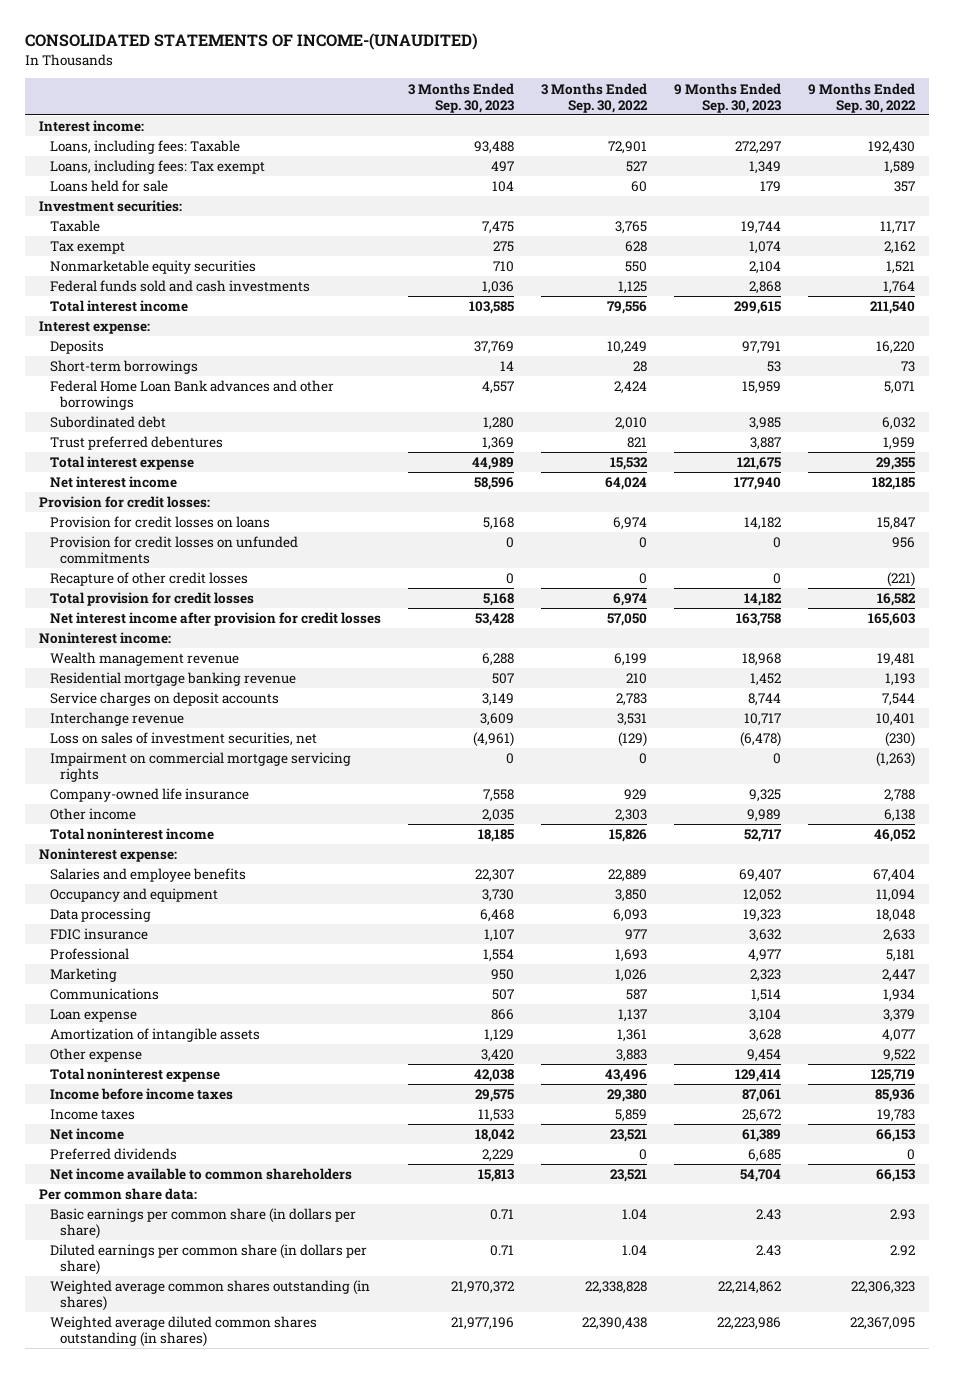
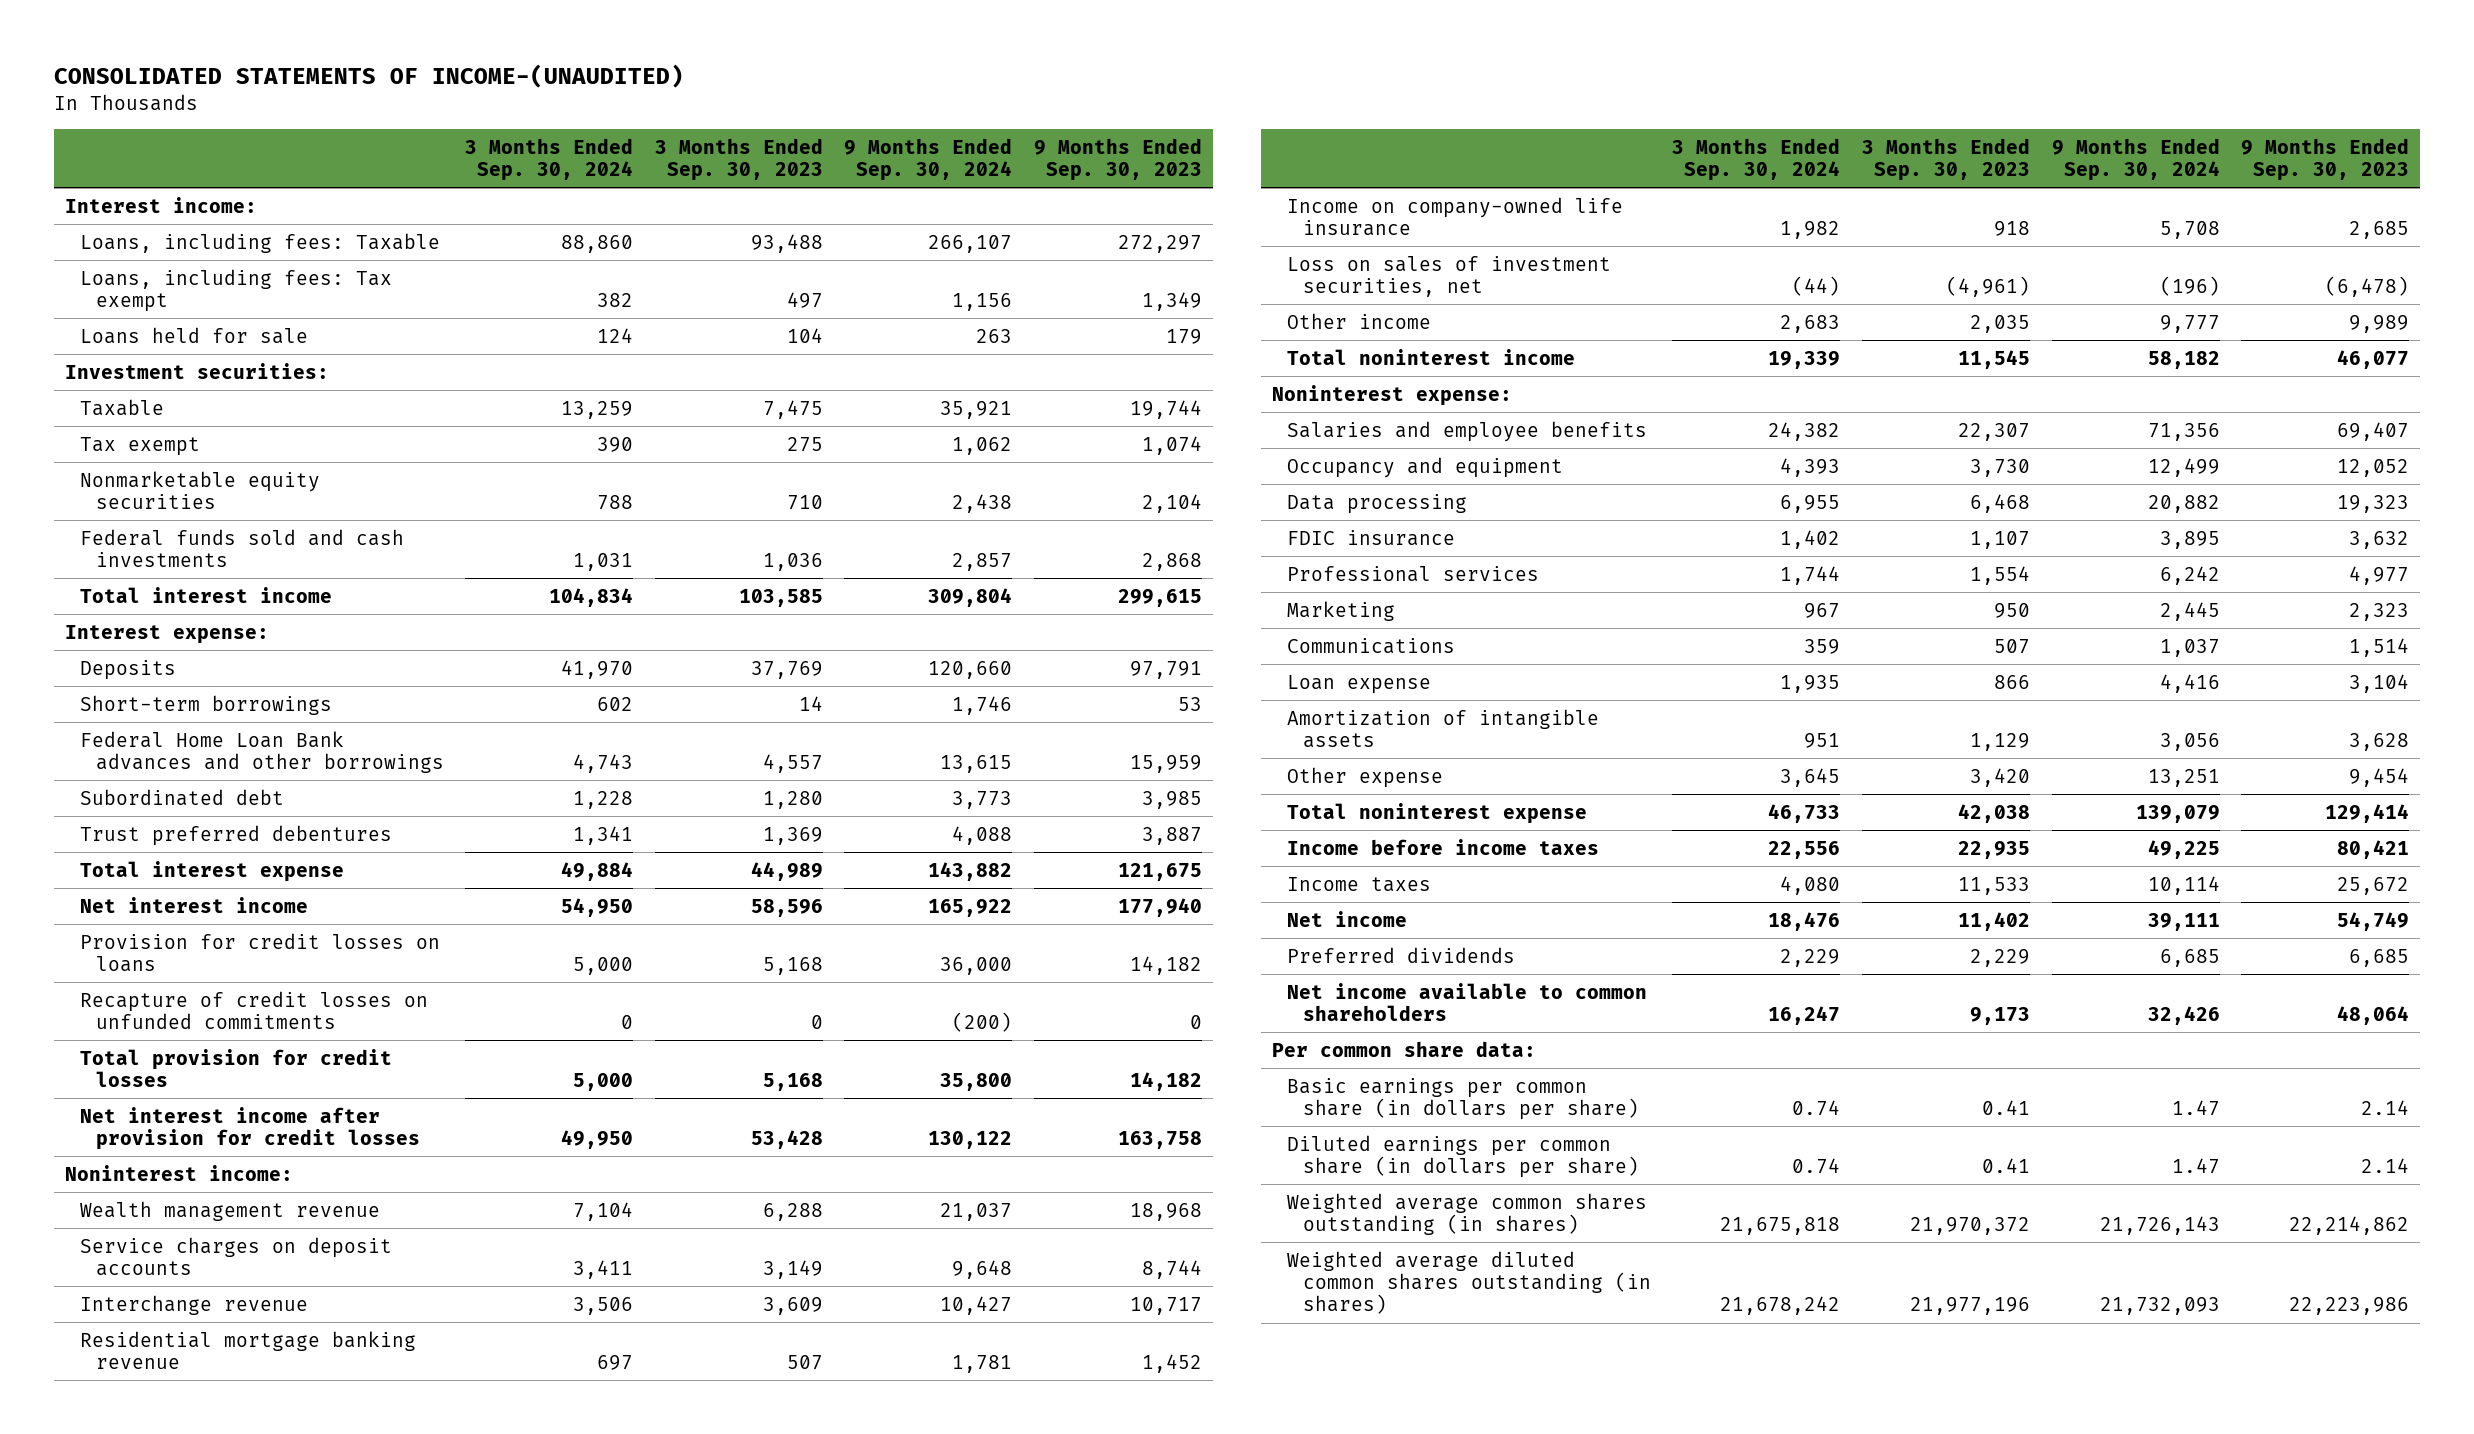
[540,82,648,113] 3 Months Ended Sep. 30, 2022 -> none
[808,82,917,113] 9 Months Ended Sep. 30, 2022 -> none
none -> [465,137,634,181] 3 Months Ended Sep. 30, 2024
none -> [844,137,1013,181] 9 Months Ended Sep. 30, 2024
[38,496,210,509] Provision for credit losses: -> none
[49,572,248,587] Recapture of other credit losses -> none
[49,536,298,565] Provision for credit losses on unfunded commitments -> [80,990,429,1030] Recapture of credit losses on unfunded commitments
[49,672,296,687] Residential mortgage banking revenue -> [80,1330,417,1370] Residential mortgage banking revenue
none -> [1287,196,1624,237] Income on company-owned life insurance
[49,752,351,783] Impairment on commercial mortgage servicing rights -> none
[49,788,249,803] Company-owned life insurance -> none
[477,829,514,843] 18,185 -> [1957,349,2030,369] 11,545
[744,829,783,843] 52,717 -> [2337,349,2410,369] 46,077
[49,948,129,961] Professional -> [1287,565,1540,582] Professional services
[474,1089,514,1103] 29,575 -> [1957,840,2030,859] 22,935
[742,1089,782,1103] 87,061 -> [2337,839,2410,859] 80,421
[474,1129,515,1143] 18,042 -> [1957,911,2030,931] 11,402
[742,1129,782,1143] 61,389 -> [2337,911,2410,931] 54,749
[477,1169,514,1183] 15,813 -> [1969,1007,2030,1026] 9,173
[740,1169,782,1183] 54,704 -> [2337,1006,2410,1026] 48,064
[489,1209,514,1221] 0.71 -> [1981,1100,2030,1116] 0.41
[756,1209,782,1221] 2.43 -> [2361,1100,2410,1116] 2.14
[489,1245,514,1257] 0.71 -> [1981,1158,2030,1174] 0.41
[756,1245,782,1257] 2.43 -> [2361,1158,2410,1174] 2.14

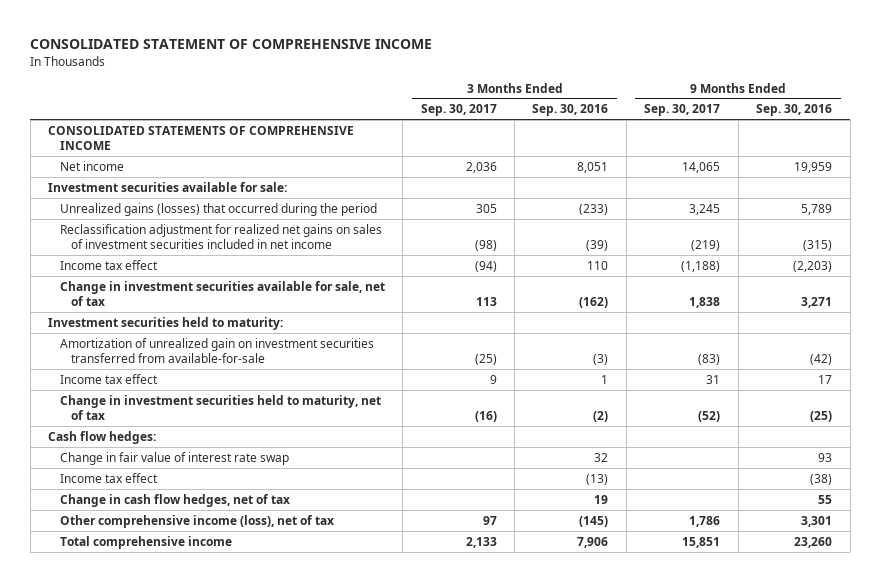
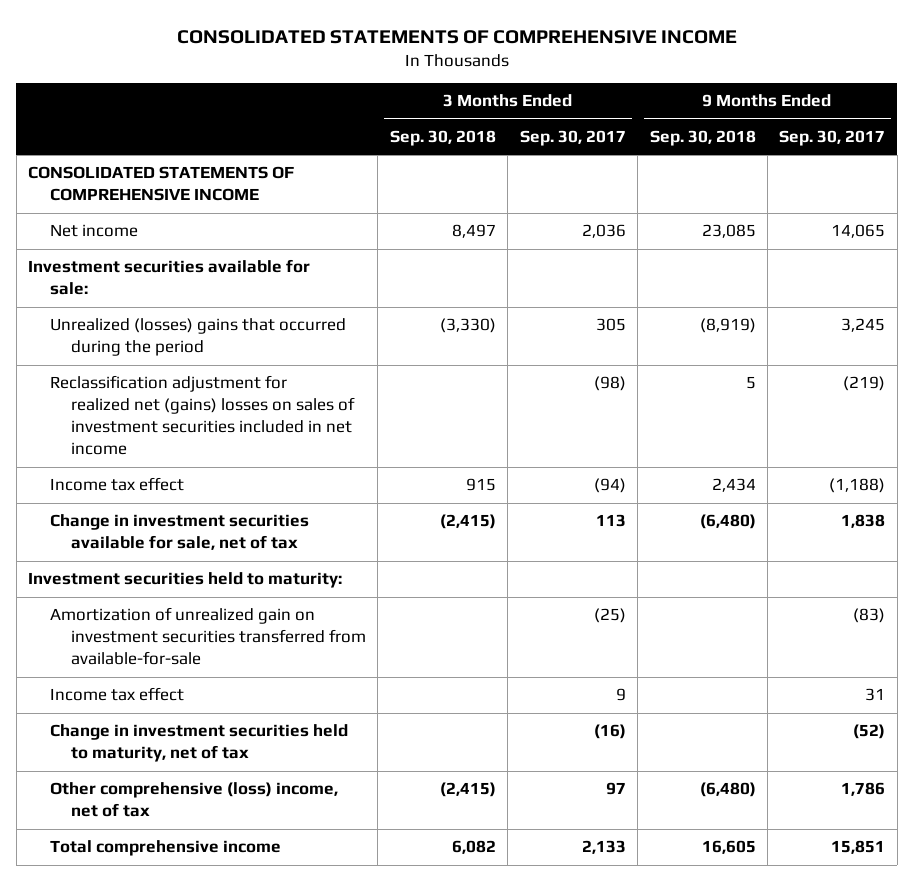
[30,39,433,50] CONSOLIDATED STATEMENT OF COMPREHENSIVE INCOME -> [176,29,737,44] CONSOLIDATED STATEMENTS OF COMPREHENSIVE INCOME
[532,104,609,117] Sep. 30, 2016 -> none
[756,104,833,117] Sep. 30, 2016 -> none
none -> [389,130,496,147] Sep. 30, 2018
none -> [649,130,756,147] Sep. 30, 2018
[59,202,377,216] Unrealized gains (losses) that occurred during the period -> [49,318,346,357] Unrealized (losses) gains that occurred during the period
[59,223,382,249] Reclassification adjustment for realized net gains on sales of investment securities included in net income -> [49,375,356,456] Reclassification adjustment for realized net (gains) losses on sales of investment securities included in net income
[48,430,157,444] Cash flow hedges: -> none
[59,451,289,465] Change in fair value of interest rate swap -> none
[59,472,158,483] Income tax effect -> none
[59,493,290,507] Change in cash flow hedges, net of tax -> none
[59,514,334,528] Other comprehensive income (loss), net of tax -> [49,782,338,818] Other comprehensive (loss) income, net of tax

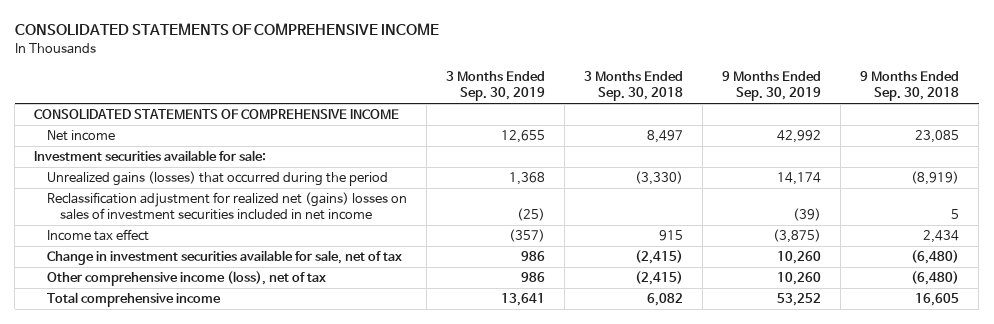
[519,130,626,147] Sep. 30, 2017 -> none
[779,130,886,147] Sep. 30, 2017 -> none
none -> [446,71,546,102] 3 Months Ended Sep. 30, 2019
none -> [722,71,822,102] 9 Months Ended Sep. 30, 2019
[49,318,346,357] Unrealized (losses) gains that occurred during the period -> [47,171,389,187] Unrealized gains (losses) that occurred during the period
[28,572,343,589] Investment securities held to maturity: -> none
[49,607,367,666] Amortization of unrealized gain on investment securities transferred from available-for-sale -> none
[49,687,184,702] Income tax effect -> none
[49,724,348,763] Change in investment securities held to maturity, net of tax -> none
[49,782,338,818] Other comprehensive (loss) income, net of tax -> [47,271,327,287] Other comprehensive income (loss), net of tax

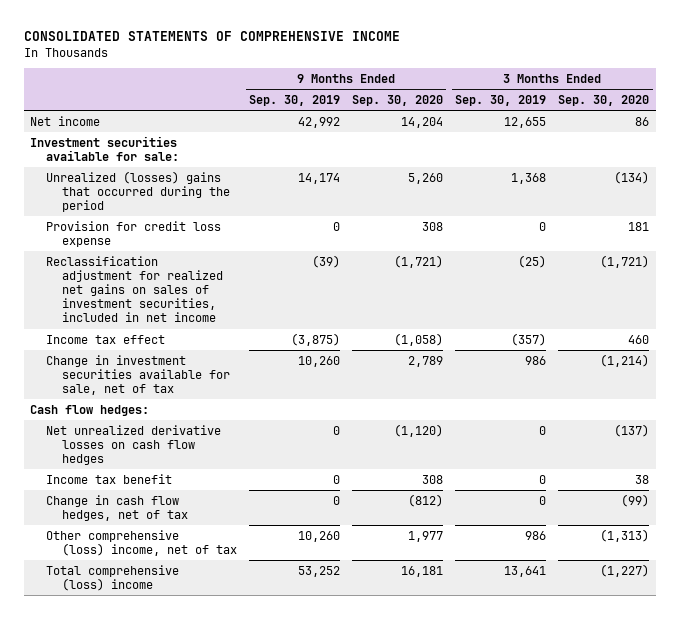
[584,71,684,102] 3 Months Ended Sep. 30, 2018 -> none
[860,71,960,102] 9 Months Ended Sep. 30, 2018 -> none
none -> [352,94,444,106] Sep. 30, 2020
none -> [558,94,650,106] Sep. 30, 2020
[34,109,400,120] CONSOLIDATED STATEMENTS OF COMPREHENSIVE INCOME -> none
[47,171,389,187] Unrealized gains (losses) that occurred during the period -> [45,170,230,212] Unrealized (losses) gains that occurred during the period
none -> [45,220,221,247] Provision for credit loss expense
[47,192,408,221] Reclassification adjustment for realized net (gains) losses on sales of investment securities included in net income -> [45,255,223,323] Reclassification adjustment for realized net gains on sales of investment securities, included in net income
none -> [29,404,149,416] Cash flow hedges:
none -> [45,424,221,465] Net unrealized derivative losses on cash flow hedges
none -> [45,473,172,484] Income tax benefit
none -> [45,494,188,521] Change in cash flow hedges, net of tax
[47,271,327,287] Other comprehensive income (loss), net of tax -> [45,529,237,556] Other comprehensive (loss) income, net of tax
[47,292,222,308] Total comprehensive income -> [45,564,179,591] Total comprehensive (loss) income

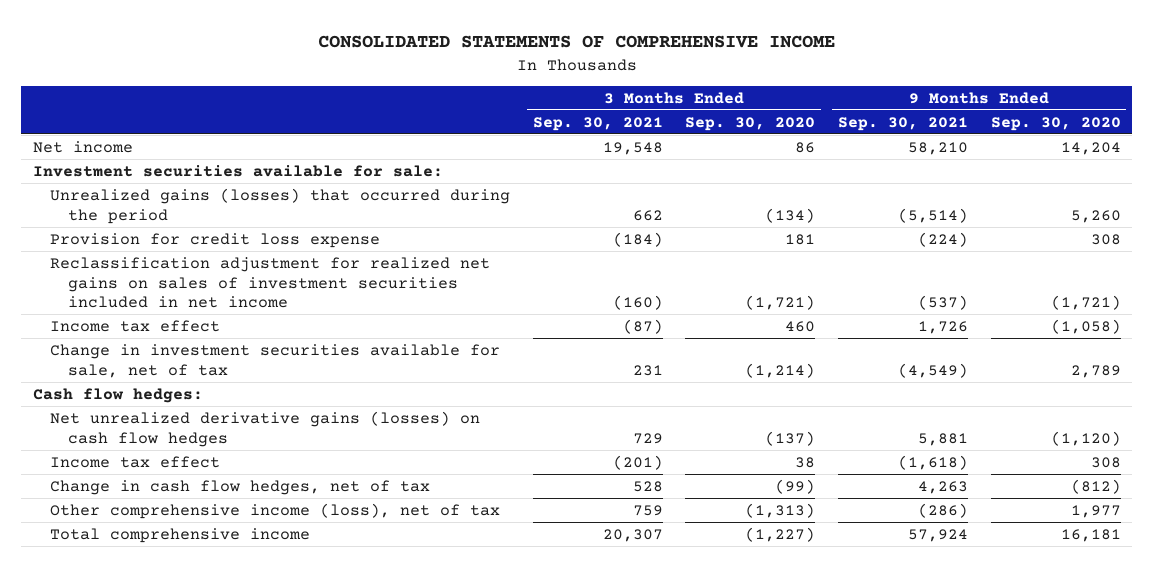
[248,94,340,106] Sep. 30, 2019 -> none
[455,94,547,106] Sep. 30, 2019 -> none
none -> [532,116,663,131] Sep. 30, 2021
none -> [837,116,968,131] Sep. 30, 2021
[45,170,230,212] Unrealized (losses) gains that occurred during the period -> [50,187,511,224] Unrealized gains (losses) that occurred during the period
[45,255,223,323] Reclassification adjustment for realized net gains on sales of investment securities, included in net income -> [50,256,491,309] Reclassification adjustment for realized net gains on sales of investment securities included in net income
[45,424,221,465] Net unrealized derivative losses on cash flow hedges -> [50,410,481,447] Net unrealized derivative gains (losses) on cash flow hedges
[45,473,172,484] Income tax benefit -> [50,455,221,468] Income tax effect
[45,529,237,556] Other comprehensive (loss) income, net of tax -> [50,502,501,519] Other comprehensive income (loss), net of tax
[45,564,179,591] Total comprehensive (loss) income -> [50,527,311,543] Total comprehensive income

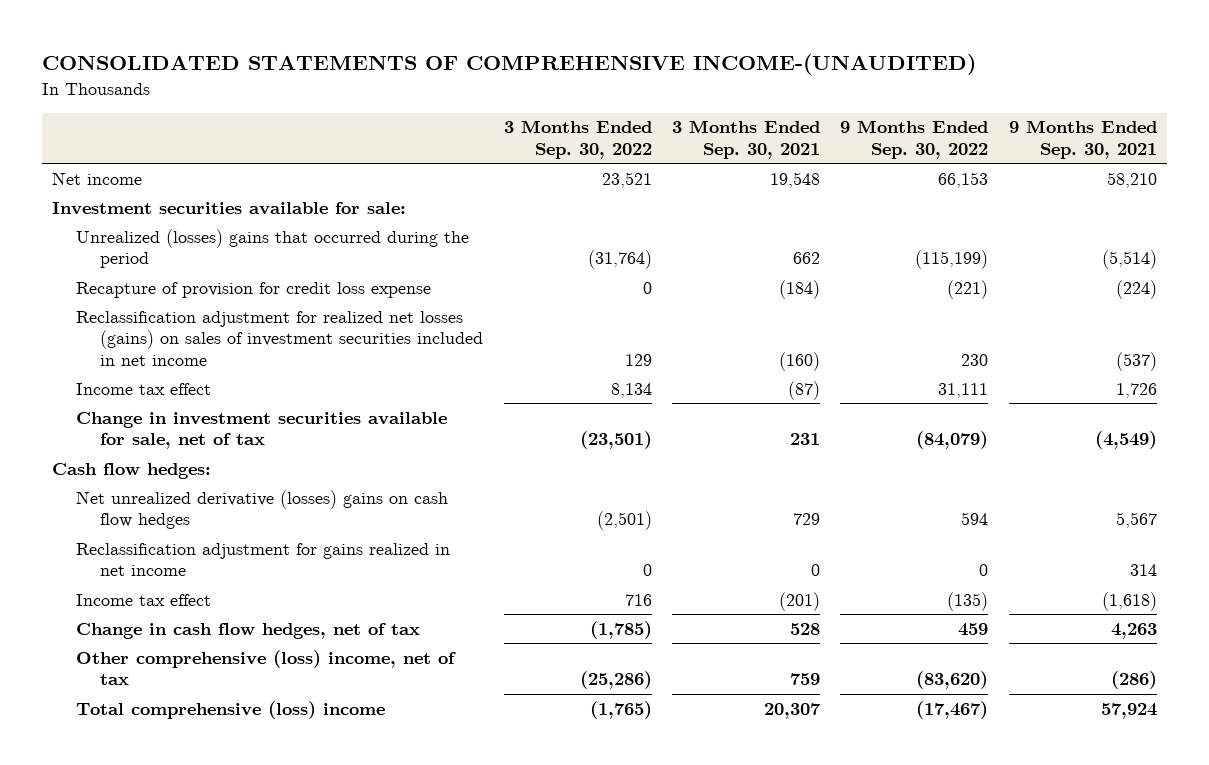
[317,35,835,49] CONSOLIDATED STATEMENTS OF COMPREHENSIVE INCOME -> [42,54,977,76] CONSOLIDATED STATEMENTS OF COMPREHENSIVE INCOME-(UNAUDITED)
[685,116,816,131] Sep. 30, 2020 -> none
[990,116,1121,131] Sep. 30, 2020 -> none
none -> [503,120,652,159] 3 Months Ended Sep. 30, 2022
none -> [840,120,989,159] 9 Months Ended Sep. 30, 2022
[50,187,511,224] Unrealized gains (losses) that occurred during the period -> [76,228,470,269] Unrealized (losses) gains that occurred during the period
[50,232,381,248] Provision for credit loss expense -> [76,281,432,298] Recapture of provision for credit loss expense
[50,256,491,309] Reclassification adjustment for realized net gains on sales of investment securities included in net income -> [76,310,484,366] Reclassification adjustment for realized net losses (gains) on sales of investment securities included in net income
[50,410,481,447] Net unrealized derivative gains (losses) on cash flow hedges -> [76,489,449,530] Net unrealized derivative (losses) gains on cash flow hedges
[917,432,968,446] 5,881 -> [1115,512,1157,529] 5,567
none -> [76,542,451,577] Reclassification adjustment for gains realized in net income
[50,502,501,519] Other comprehensive income (loss), net of tax -> [76,649,457,686] Other comprehensive (loss) income, net of tax
[50,527,311,543] Total comprehensive income -> [76,700,386,719] Total comprehensive (loss) income

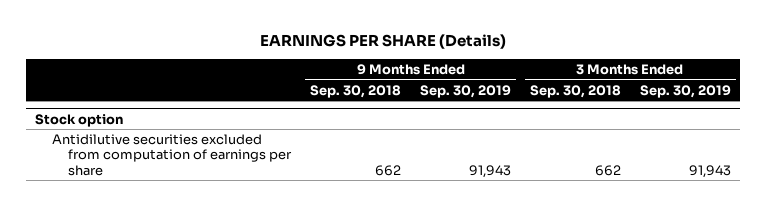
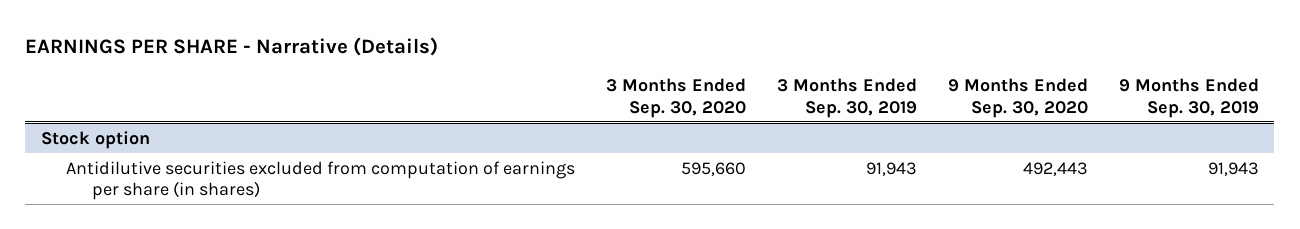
[259,34,506,50] EARNINGS PER SHARE (Details) -> [25,36,439,56] EARNINGS PER SHARE - Narrative (Details)
[310,84,402,98] Sep. 30, 2018 -> none
[529,84,621,98] Sep. 30, 2018 -> none
none -> [606,78,747,118] 3 Months Ended Sep. 30, 2020
none -> [948,78,1089,118] 9 Months Ended Sep. 30, 2020
[51,134,293,176] Antidilutive securities excluded from computation of earnings per share -> [66,160,576,200] Antidilutive securities excluded from computation of earnings per share (in shares)

